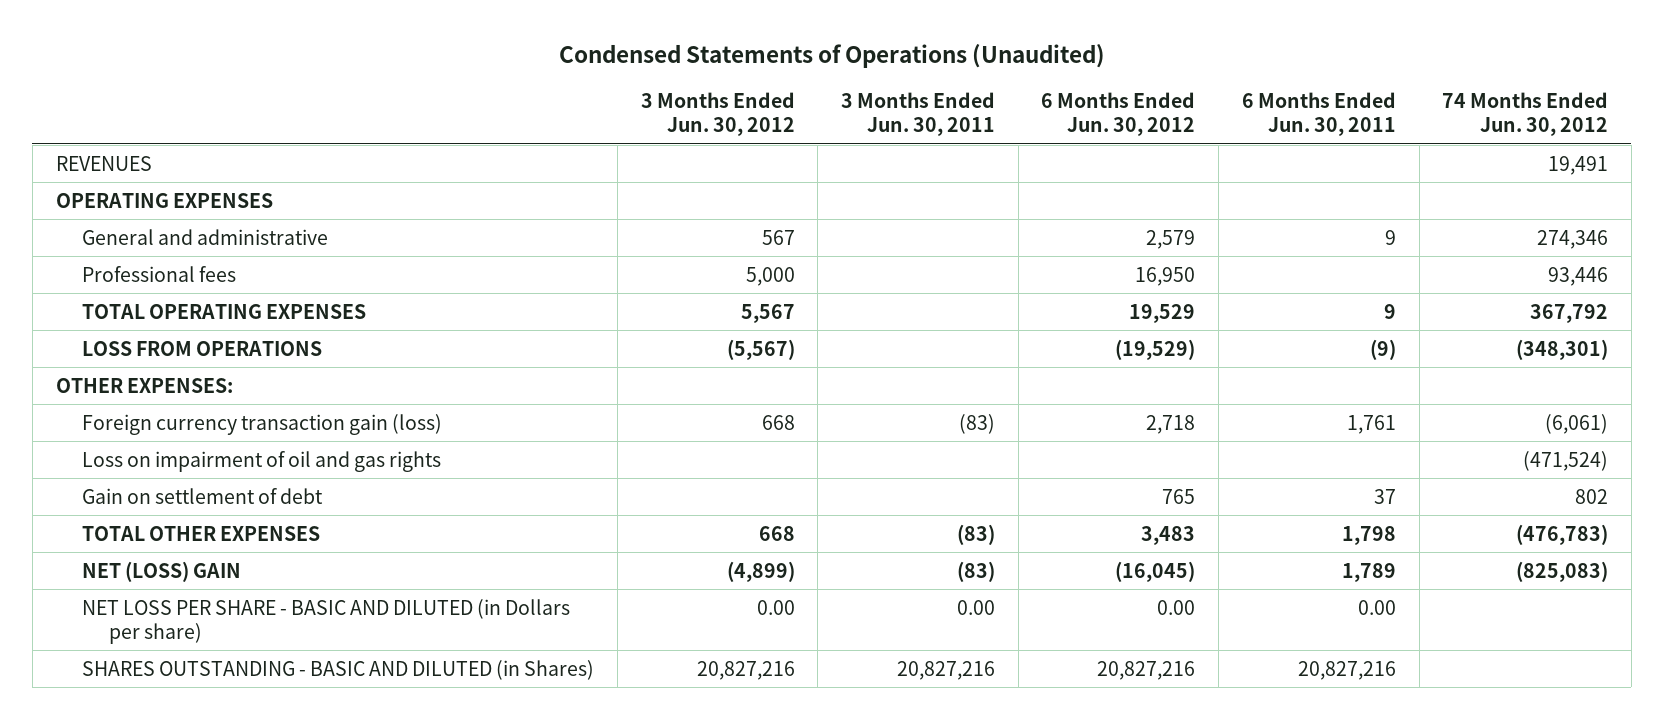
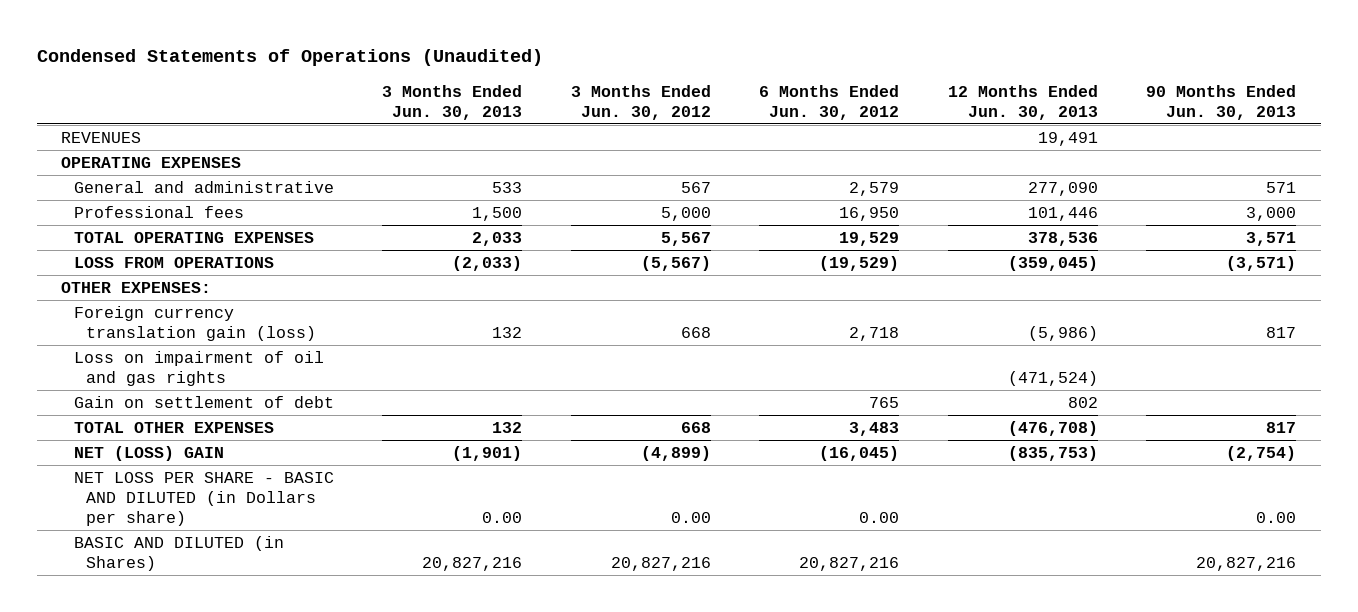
[841,91,996,137] 3 Months Ended Jun. 30, 2011 -> none
[1241,91,1396,137] 6 Months Ended Jun. 30, 2011 -> none
[1442,91,1609,137] 74 Months Ended Jun. 30, 2012 -> none
none -> [382,84,523,120] 3 Months Ended Jun. 30, 2013
none -> [947,84,1098,120] 12 Months Ended Jun. 30, 2013
none -> [1146,84,1297,120] 90 Months Ended Jun. 30, 2013
[82,413,443,435] Foreign currency transaction gain (loss) -> [73,305,316,341] Foreign currency translation gain (loss)
[82,659,595,680] SHARES OUTSTANDING - BASIC AND DILUTED (in Shares) -> [73,535,284,571] BASIC AND DILUTED (in Shares)

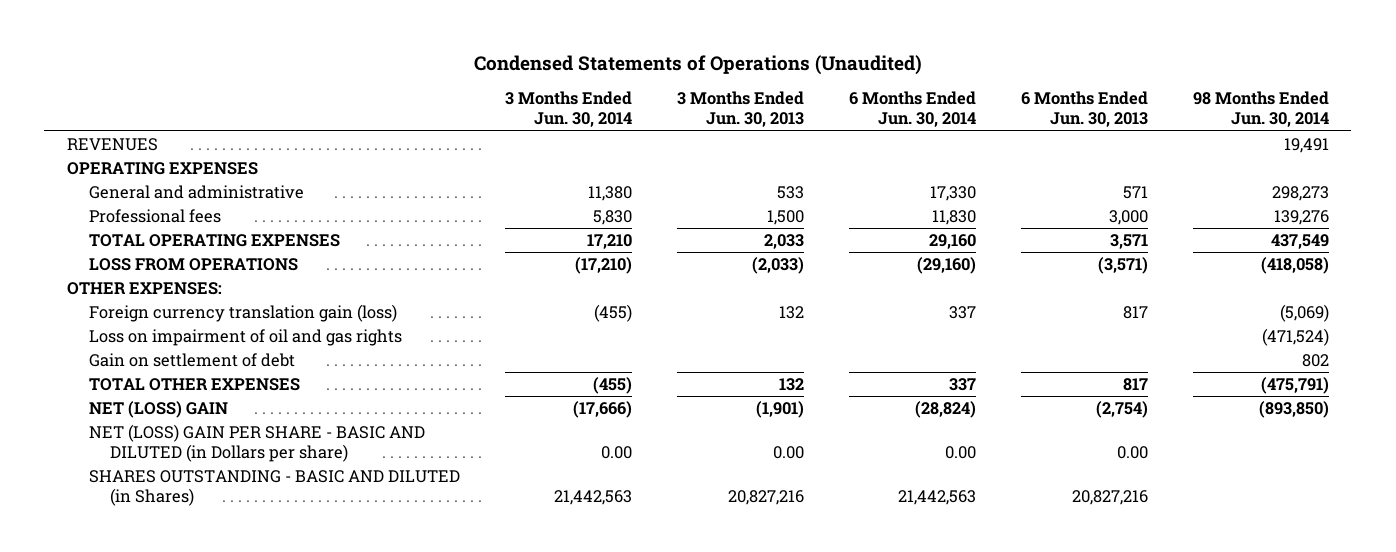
[570,84,711,120] 3 Months Ended Jun. 30, 2012 -> none
[759,84,900,120] 6 Months Ended Jun. 30, 2012 -> none
[947,84,1098,120] 12 Months Ended Jun. 30, 2013 -> none
[1146,84,1297,120] 90 Months Ended Jun. 30, 2013 -> none
none -> [504,91,632,128] 3 Months Ended Jun. 30, 2014
none -> [848,91,976,128] 6 Months Ended Jun. 30, 2014
none -> [1020,91,1148,128] 6 Months Ended Jun. 30, 2013
none -> [1192,91,1329,128] 98 Months Ended Jun. 30, 2014
[73,471,334,526] NET LOSS PER SHARE - BASIC AND DILUTED (in Dollars per share) -> [88,424,425,463] NET (LOSS) GAIN PER SHARE - BASIC AND DILUTED (in Dollars per share)
[73,535,284,571] BASIC AND DILUTED (in Shares) -> [88,470,460,507] SHARES OUTSTANDING - BASIC AND DILUTED (in Shares)

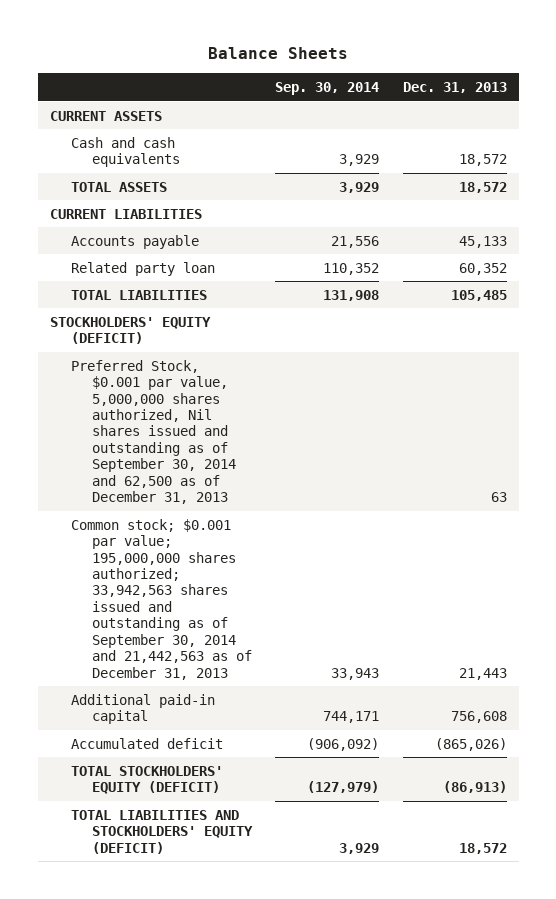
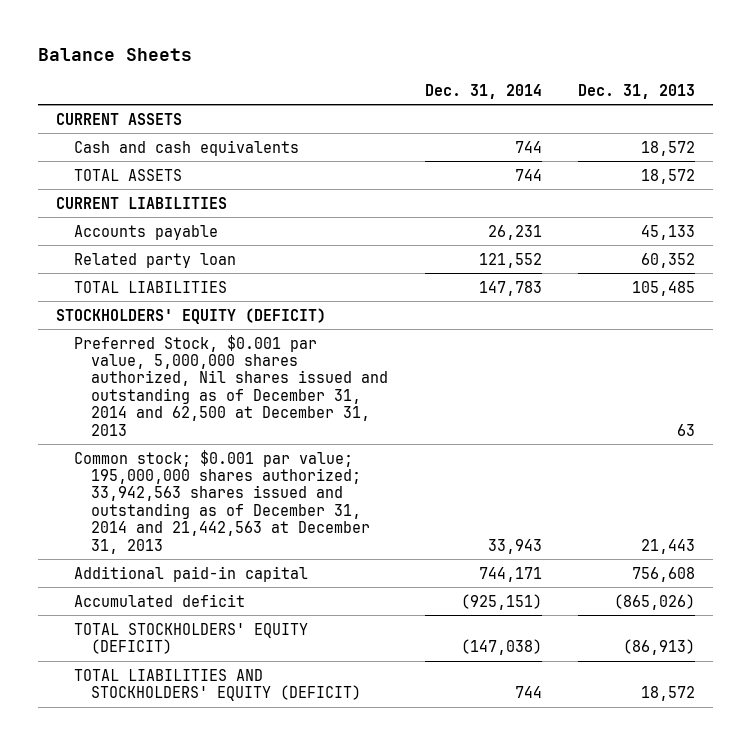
[275,82,380,96] Sep. 30, 2014 -> none
none -> [424,83,542,99] Dec. 31, 2014
[70,359,236,505] Preferred Stock, $0.001 par value, 5,000,000 shares authorized, Nil shares issued and outstanding as of September 30, 2014 and 62,500 as of December 31, 2013 -> [73,334,389,436] Preferred Stock, $0.001 par value, 5,000,000 shares authorized, Nil shares issued and outstanding as of December 31, 2014 and 62,500 at December 31, 2013
[70,518,252,680] Common stock; $0.001 par value; 195,000,000 shares authorized; 33,942,563 shares issued and outstanding as of September 30, 2014 and 21,442,563 as of December 31, 2013 -> [73,449,371,554] Common stock; $0.001 par value; 195,000,000 shares authorized; 33,942,563 shares issued and outstanding as of December 31, 2014 and 21,442,563 at December 31, 2013

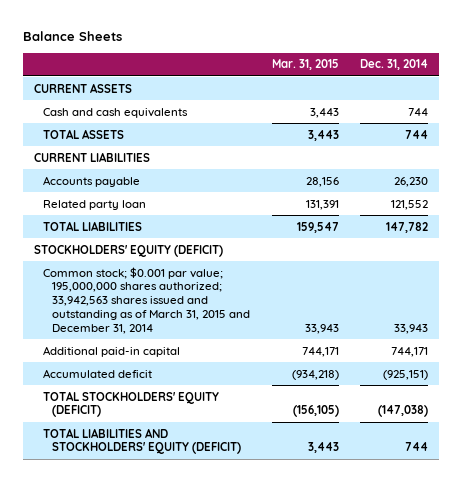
[577,83,695,99] Dec. 31, 2013 -> none
none -> [271,59,339,71] Mar. 31, 2015
[487,224,542,240] 26,231 -> [393,176,428,187] 26,230
[478,280,542,296] 147,783 -> [385,221,428,233] 147,782
[73,334,389,436] Preferred Stock, $0.001 par value, 5,000,000 shares authorized, Nil shares issued and outstanding as of December 31, 2014 and 62,500 at December 31, 2013 -> none
[73,449,371,554] Common stock; $0.001 par value; 195,000,000 shares authorized; 33,942,563 shares issued and outstanding as of December 31, 2014 and 21,442,563 at December 31, 2013 -> [43,266,251,335] Common stock; $0.001 par value; 195,000,000 shares authorized; 33,942,563 shares issued and outstanding as of March 31, 2015 and December 31, 2014

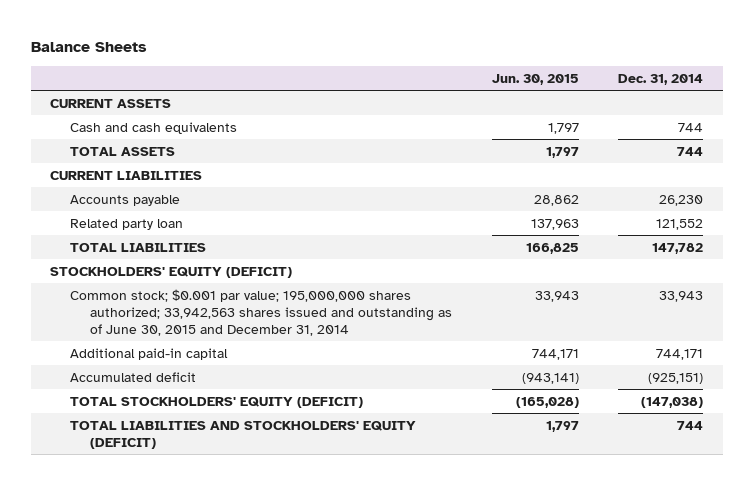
[271,59,339,71] Mar. 31, 2015 -> none
none -> [491,74,579,86] Jun. 30, 2015
[43,266,251,335] Common stock; $0.001 par value; 195,000,000 shares authorized; 33,942,563 shares issued and outstanding as of March 31, 2015 and December 31, 2014 -> [70,288,453,336] Common stock; $0.001 par value; 195,000,000 shares authorized; 33,942,563 shares issued and outstanding as of June 30, 2015 and December 31, 2014

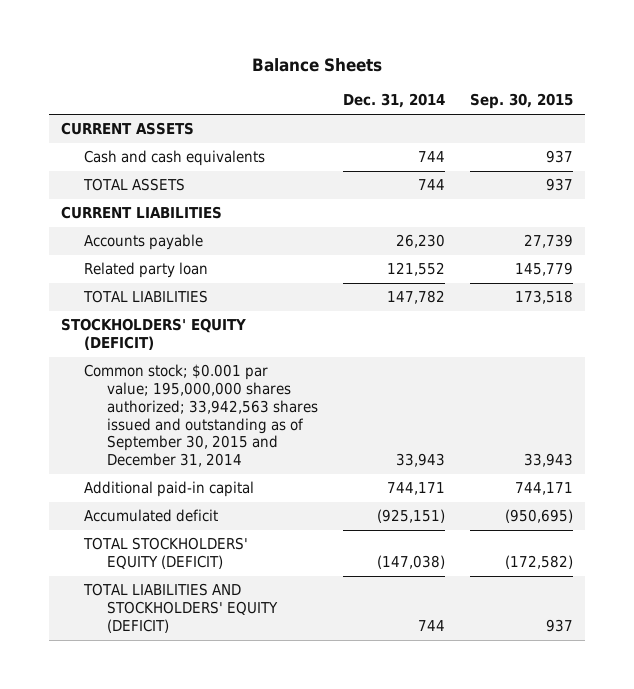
[491,74,579,86] Jun. 30, 2015 -> none
none -> [469,93,573,110] Sep. 30, 2015
[70,288,453,336] Common stock; $0.001 par value; 195,000,000 shares authorized; 33,942,563 shares issued and outstanding as of June 30, 2015 and December 31, 2014 -> [84,364,319,468] Common stock; $0.001 par value; 195,000,000 shares authorized; 33,942,563 shares issued and outstanding as of September 30, 2015 and December 31, 2014

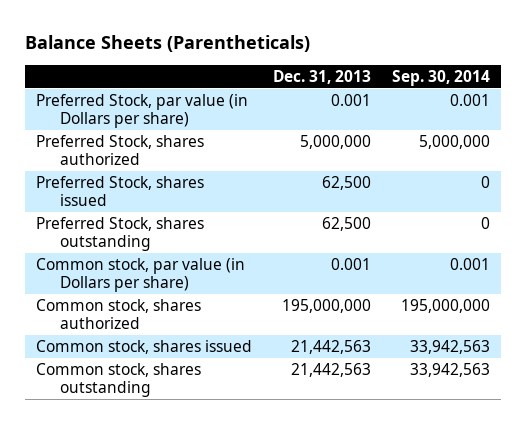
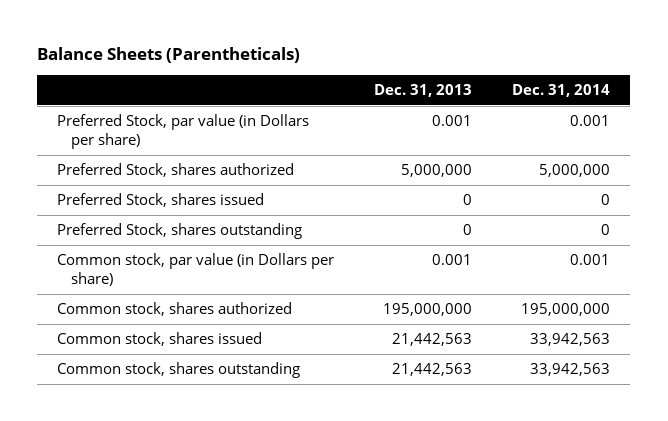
[392,69,491,86] Sep. 30, 2014 -> none
none -> [512,83,611,97] Dec. 31, 2014
[322,175,372,190] 62,500 -> [463,194,473,206] 0
[322,216,372,231] 62,500 -> [463,224,473,236] 0

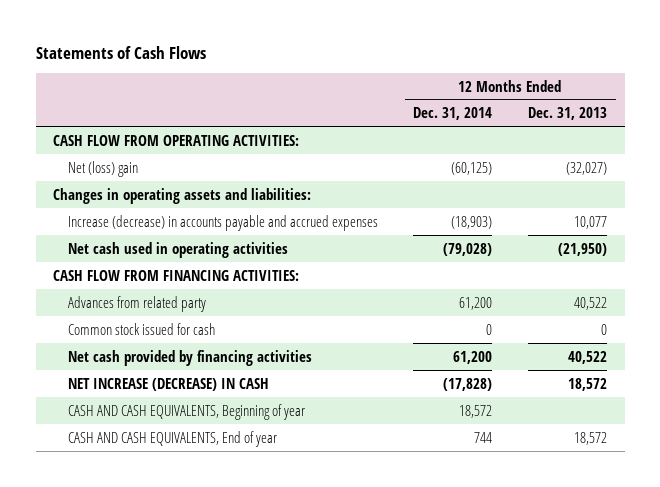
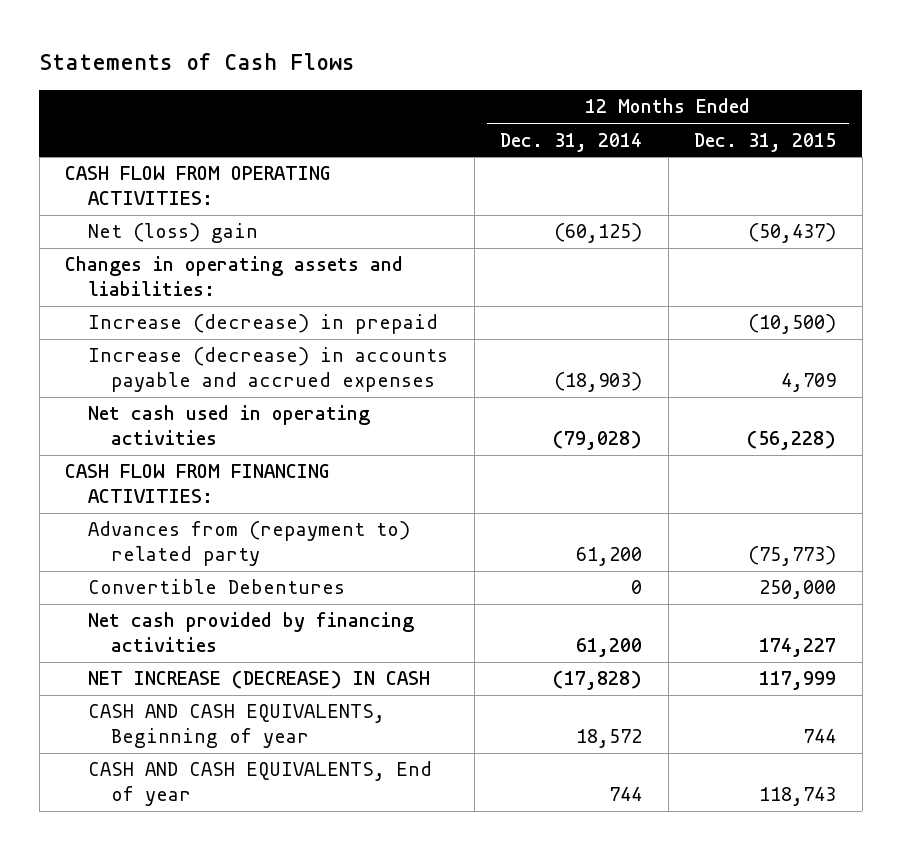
[527,107,607,121] Dec. 31, 2013 -> none
none -> [694,132,837,152] Dec. 31, 2015
none -> [88,314,439,335] Increase (decrease) in prepaid
[68,322,216,335] Common stock issued for cash -> none
[68,295,207,312] Advances from related party -> [88,521,411,567] Advances from (repayment to) related party
none -> [88,579,346,595] Convertible Debentures

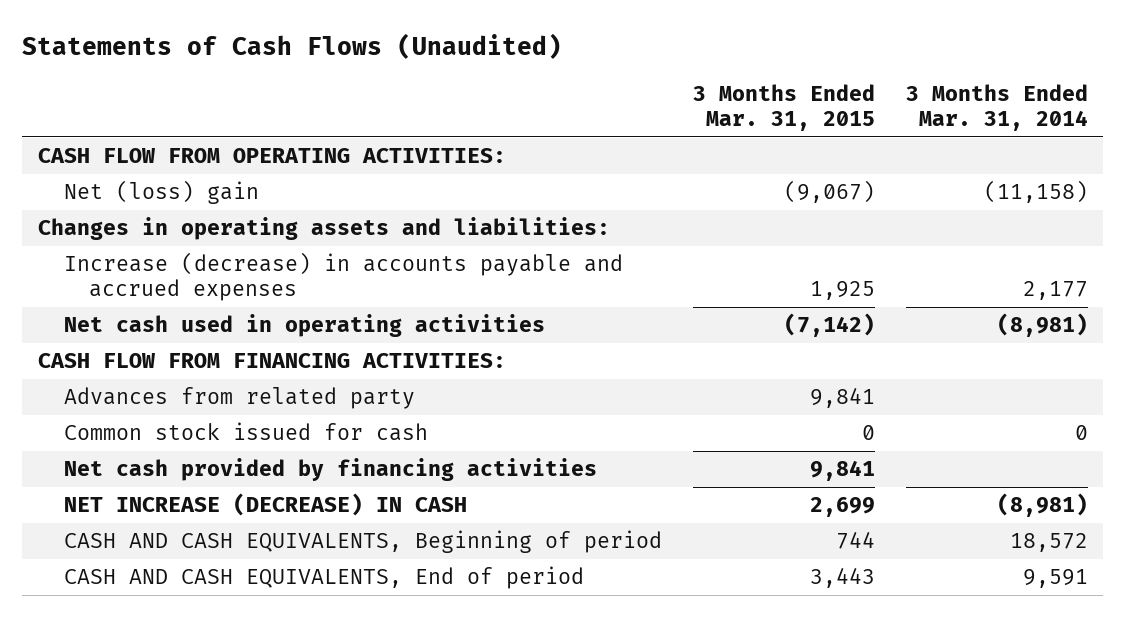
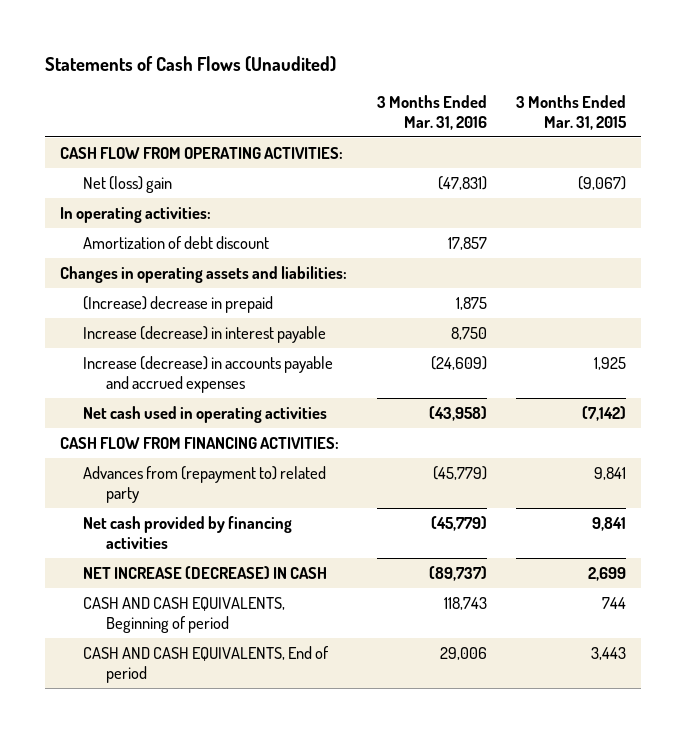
[905,83,1088,131] 3 Months Ended Mar. 31, 2014 -> none
none -> [376,94,487,130] 3 Months Ended Mar. 31, 2016
none -> [60,206,212,223] In operating activities:
none -> [83,235,270,249] Amortization of debt discount
none -> [83,295,274,313] (Increase) decrease in prepaid
none -> [83,325,327,343] Increase (decrease) in interest payable
[63,422,428,442] Common stock issued for cash -> none
[63,387,415,410] Advances from related party -> [83,465,327,503] Advances from (repayment to) related party

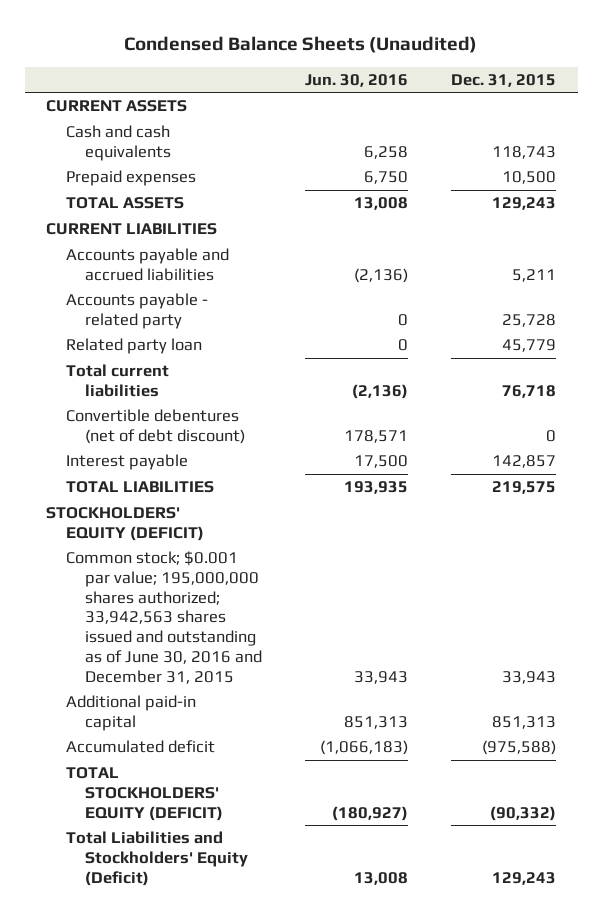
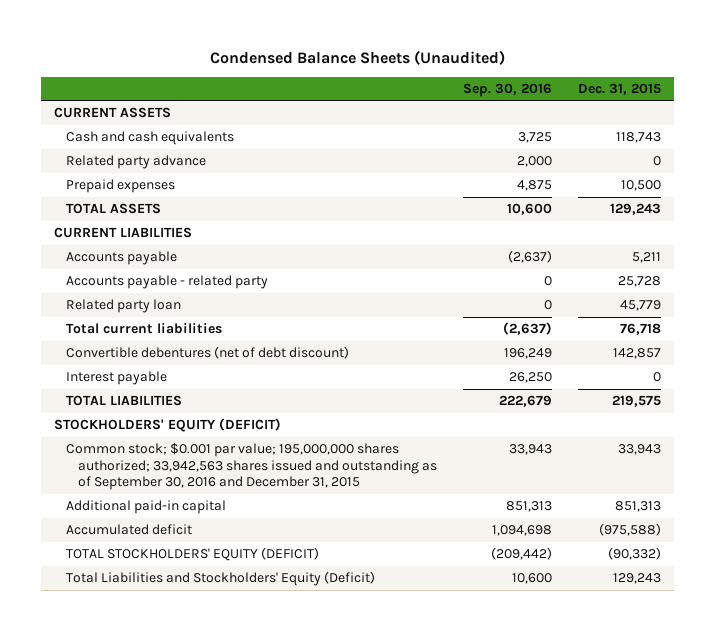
[304,74,408,88] Jun. 30, 2016 -> none
none -> [463,82,553,97] Sep. 30, 2016
none -> [66,155,207,170] Related party advance
[65,248,229,281] Accounts payable and accrued liabilities -> [66,251,178,266] Accounts payable
[546,429,557,442] 0 -> [613,348,662,360] 142,857
[492,455,557,469] 142,857 -> [653,372,662,383] 0
[65,551,262,684] Common stock; $0.001 par value; 195,000,000 shares authorized; 33,942,563 shares issued and outstanding as of June 30, 2016 and December 31, 2015 -> [66,443,438,491] Common stock; $0.001 par value; 195,000,000 shares authorized; 33,942,563 shares issued and outstanding as of September 30, 2016 and December 31, 2015

